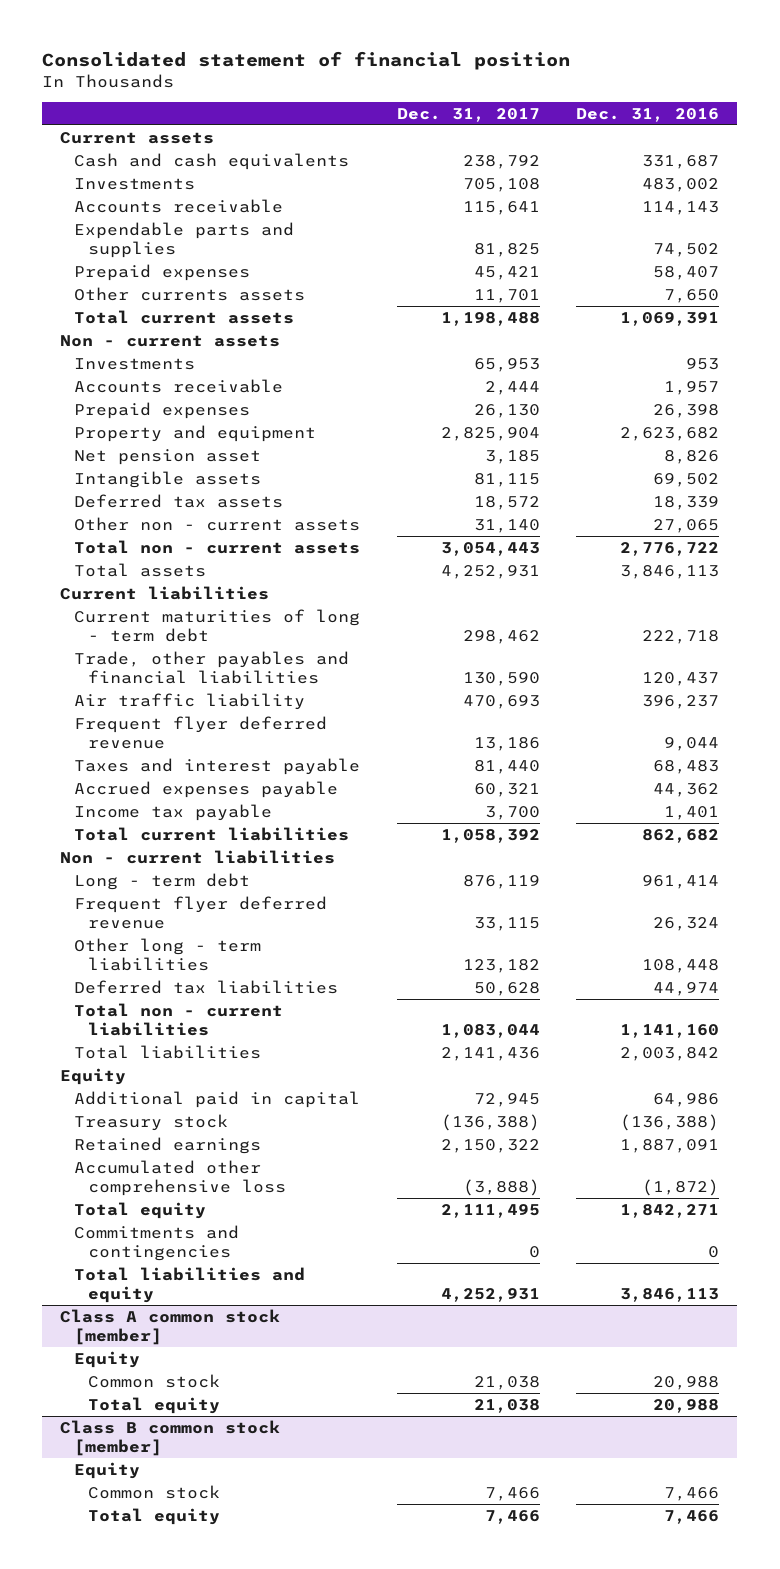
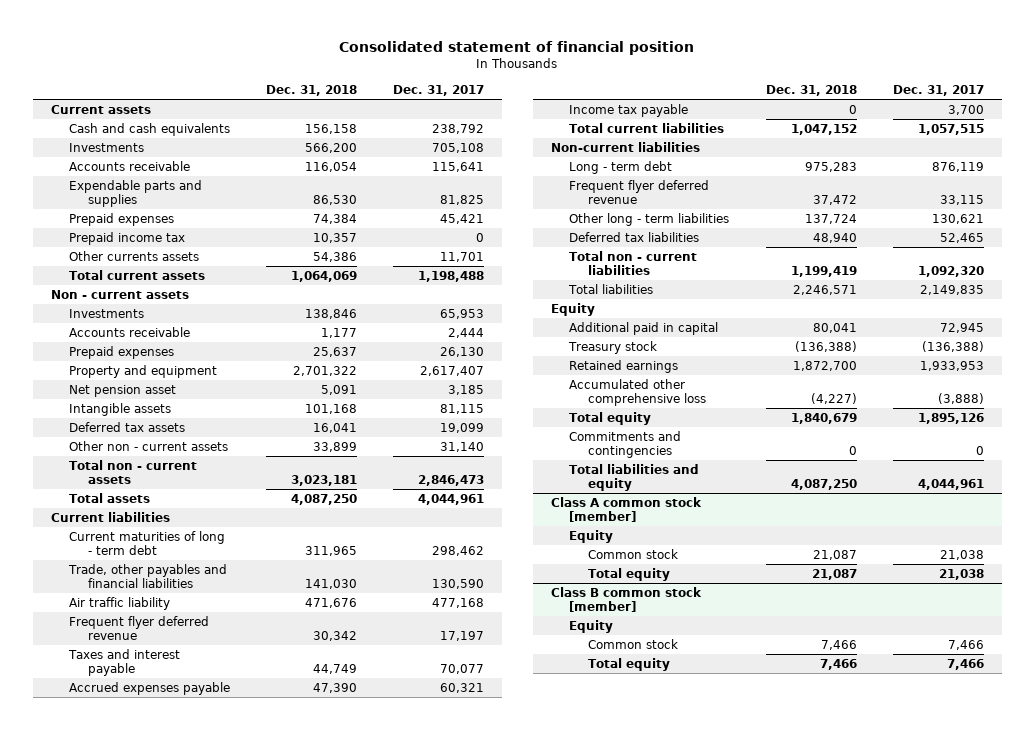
[576,107,720,122] Dec. 31, 2016 -> none
none -> [266,85,358,97] Dec. 31, 2018
none -> [69,231,186,245] Prepaid income tax
[440,426,540,441] 2,825,904 -> [420,365,485,376] 2,617,407
[473,495,540,510] 18,572 -> [440,422,485,433] 19,099
[440,541,540,556] 3,054,443 -> [418,474,485,486] 2,846,473
[440,564,540,579] 4,252,931 -> [418,493,485,505] 4,044,961
[462,694,540,709] 470,693 -> [432,597,485,608] 477,168
[473,736,540,751] 13,186 -> [440,630,485,641] 17,197
[473,759,540,774] 81,440 -> [440,663,485,674] 70,077
[440,828,540,843] 1,058,392 -> [918,123,985,135] 1,057,515
[60,849,336,864] Non - current liabilities -> [550,141,700,152] Non-current liabilities
[462,958,540,973] 123,182 -> [932,213,985,224] 130,621
[473,981,540,996] 50,628 -> [940,232,985,243] 52,465
[440,1023,540,1038] 1,083,044 -> [918,265,985,277] 1,092,320
[440,1046,540,1061] 2,141,436 -> [920,284,985,295] 2,149,835
[440,1138,540,1153] 2,150,322 -> [920,360,985,371] 1,933,953
[440,1203,540,1218] 2,111,495 -> [918,412,985,424] 1,895,126
[440,1287,540,1302] 4,252,931 -> [918,478,985,490] 4,044,961

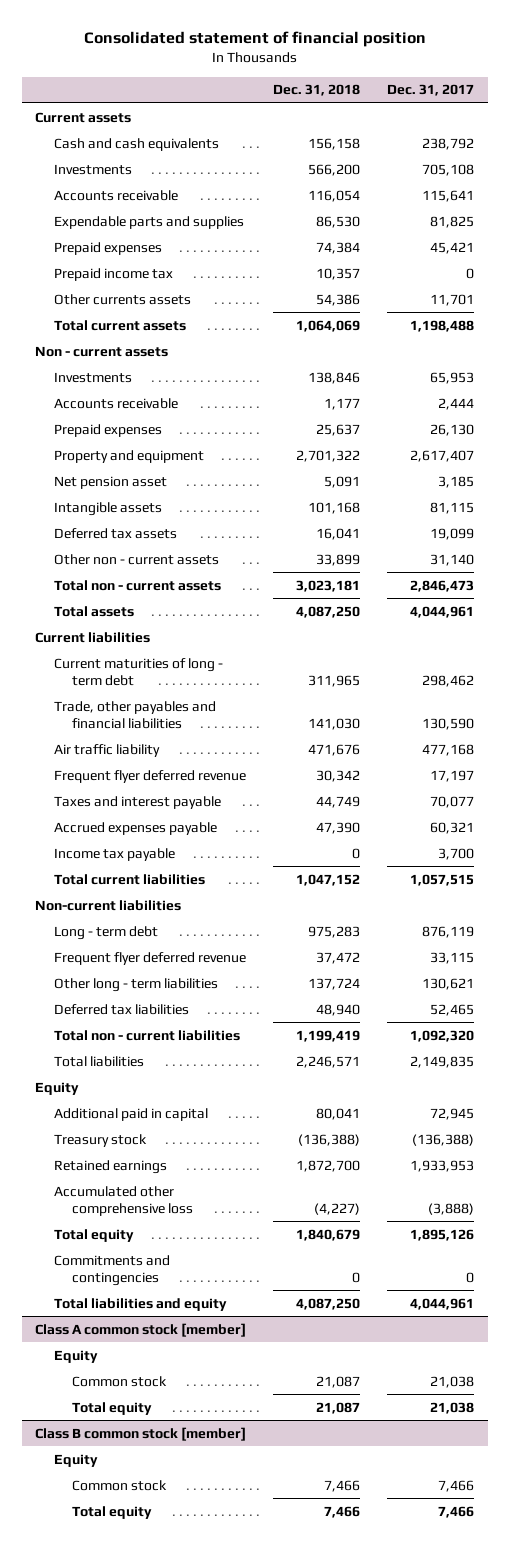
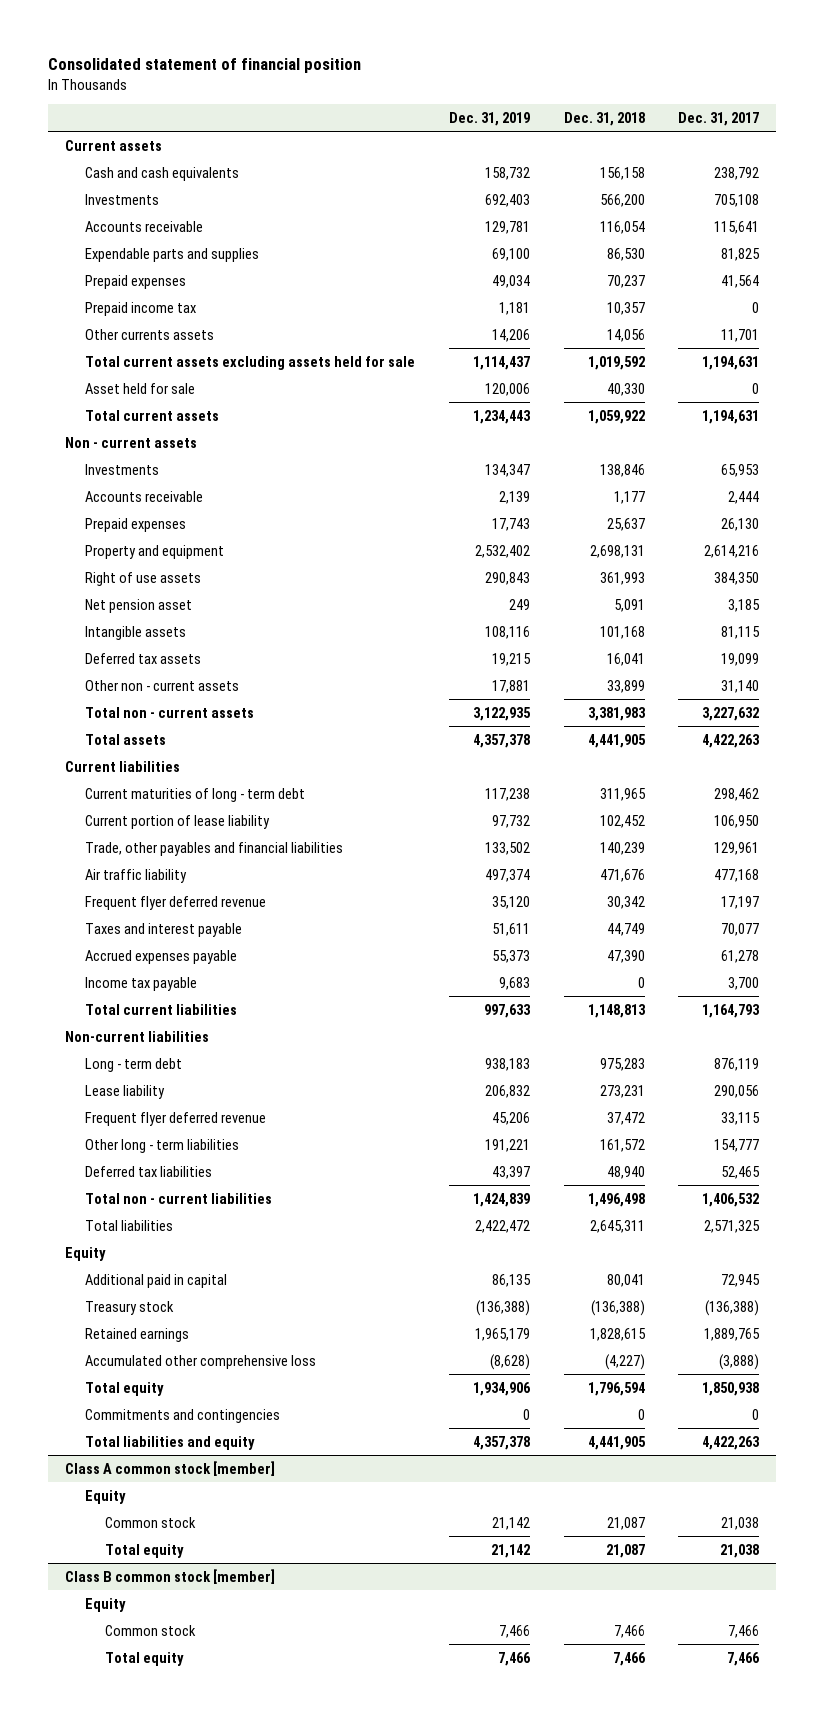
none -> [448,111,530,126] Dec. 31, 2019
[316,241,361,254] 74,384 -> [606,274,645,288] 70,237
[430,241,475,254] 45,421 -> [721,274,760,288] 41,564
[316,293,361,306] 54,386 -> [606,328,645,342] 14,056
none -> [84,355,415,370] Total current assets excluding assets held for sale
none -> [84,382,195,394] Asset held for sale
[296,319,361,332] 1,064,069 -> [587,409,645,424] 1,059,922
[410,319,475,332] 1,198,488 -> [702,409,760,424] 1,194,631
[296,449,361,462] 2,701,322 -> [589,544,645,558] 2,698,131
[410,449,475,462] 2,617,407 -> [704,544,760,558] 2,614,216
none -> [84,571,201,586] Right of use assets
[296,579,361,592] 3,023,181 -> [587,706,646,721] 3,381,983
[410,579,475,592] 2,846,473 -> [702,706,760,721] 3,227,632
[296,605,361,618] 4,087,250 -> [587,733,646,748] 4,441,905
[410,605,475,618] 4,044,961 -> [702,733,761,748] 4,422,263
none -> [84,814,270,829] Current portion of lease liability
[308,717,361,730] 141,030 -> [599,841,645,855] 140,239
[422,717,475,730] 130,590 -> [714,841,760,855] 129,961
[430,821,475,834] 60,321 -> [721,949,760,963] 61,278
[296,873,361,886] 1,047,152 -> [587,1003,646,1018] 1,148,813
[410,873,475,886] 1,057,515 -> [702,1003,761,1018] 1,164,793
none -> [84,1084,165,1099] Lease liability
[308,977,361,990] 137,724 -> [599,1138,645,1152] 161,572
[422,977,475,990] 130,621 -> [714,1138,760,1152] 154,777
[296,1029,361,1042] 1,199,419 -> [587,1192,645,1207] 1,496,498
[410,1029,475,1042] 1,092,320 -> [702,1192,760,1207] 1,406,532
[296,1055,361,1068] 2,246,571 -> [589,1219,645,1233] 2,645,311
[410,1055,475,1068] 2,149,835 -> [704,1219,761,1233] 2,571,325
[296,1159,361,1172] 1,872,700 -> [589,1327,646,1341] 1,828,615
[410,1159,475,1172] 1,933,953 -> [704,1327,761,1341] 1,889,765
[296,1228,361,1241] 1,840,679 -> [587,1381,645,1396] 1,796,594
[410,1228,475,1241] 1,895,126 -> [702,1381,760,1396] 1,850,938
[296,1297,361,1310] 4,087,250 -> [587,1435,646,1450] 4,441,905
[410,1297,475,1310] 4,044,961 -> [702,1435,761,1450] 4,422,263

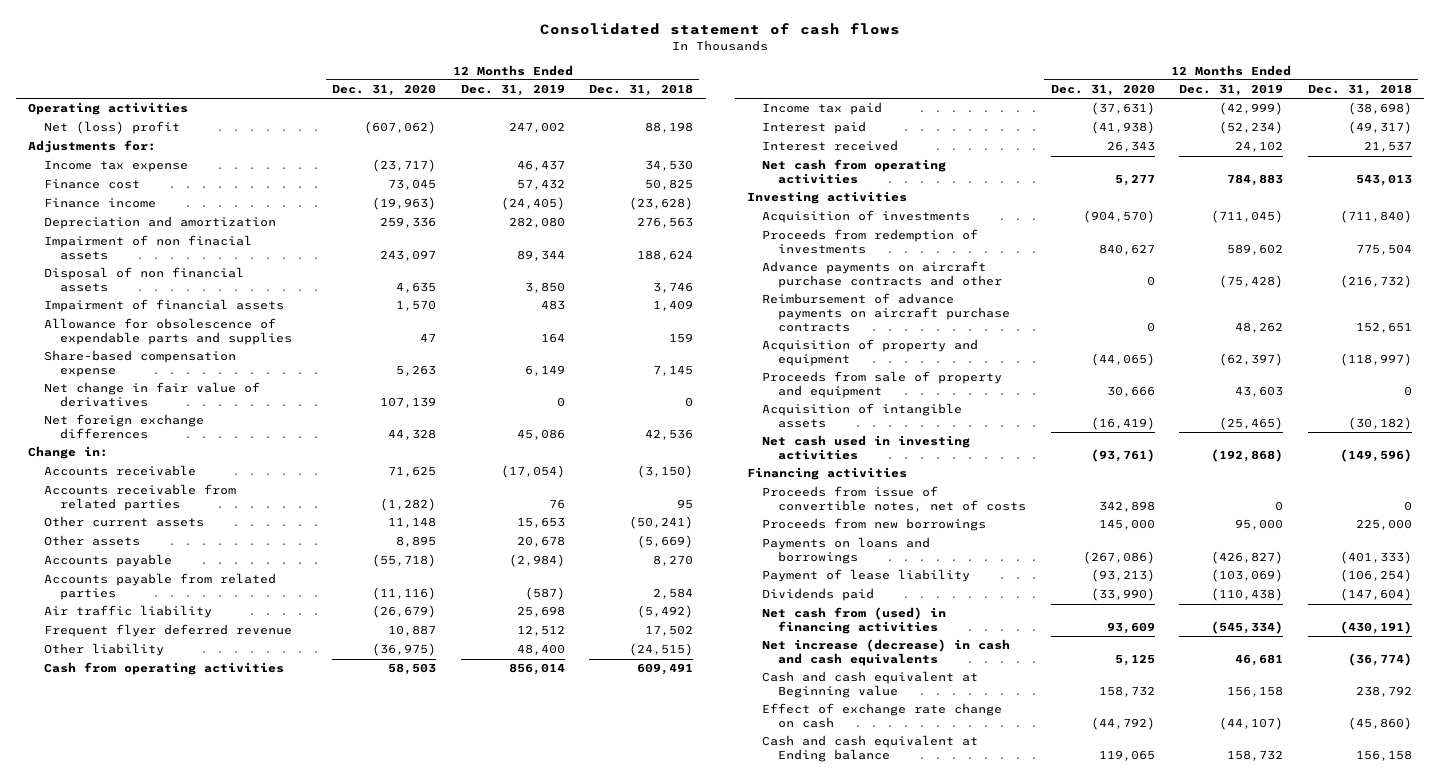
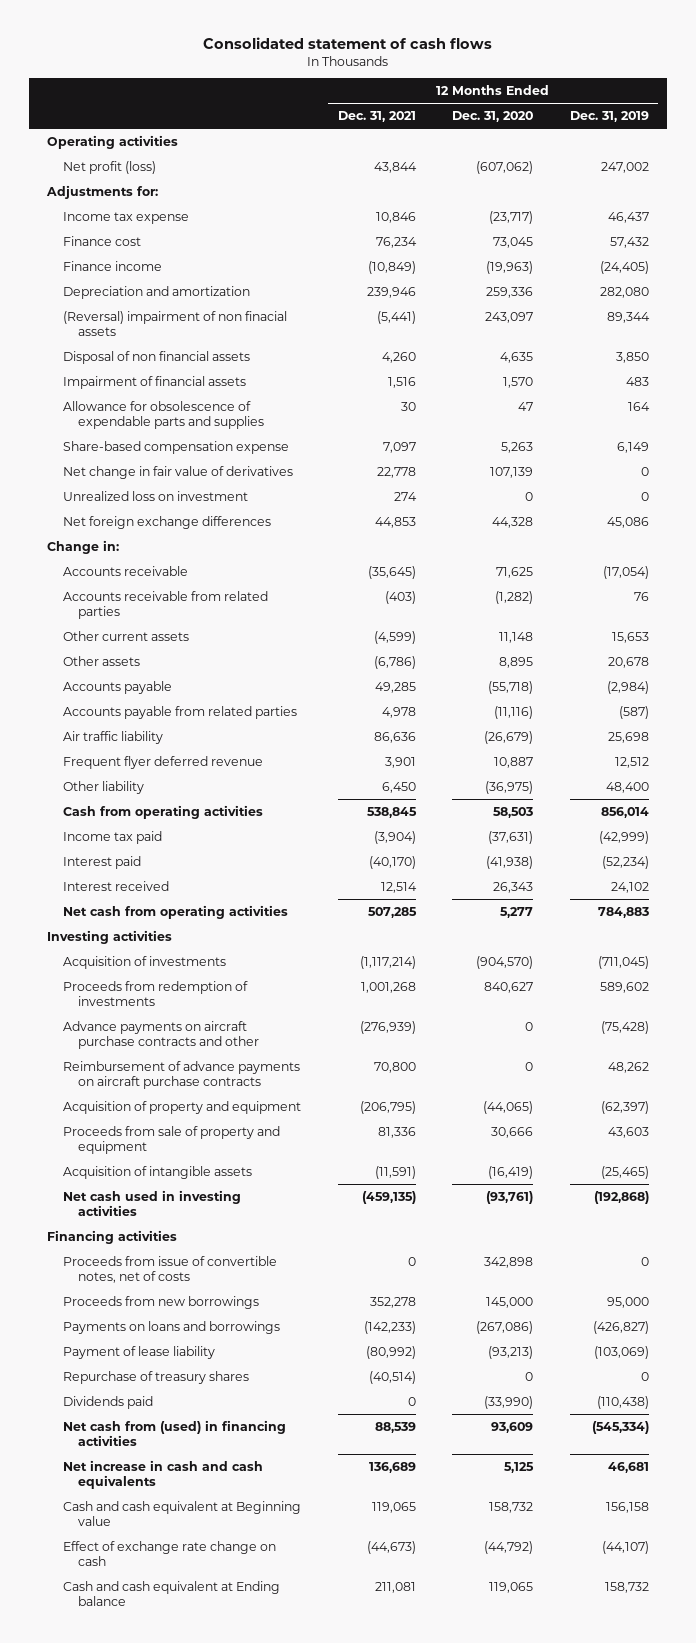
[589,84,694,97] Dec. 31, 2018 -> none
none -> [337,110,416,122] Dec. 31, 2021
[44,121,181,135] Net (loss) profit -> [62,160,156,174] Net profit (loss)
[44,235,253,260] Impairment of non finacial assets -> [62,310,287,337] (Reversal) impairment of non finacial assets
none -> [62,490,248,501] Unrealized loss on investment
none -> [62,1370,249,1384] Repurchase of treasury shares
[762,639,1011,666] Net increase (decrease) in cash and cash equivalents -> [62,1459,263,1490] Net increase in cash and cash equivalents

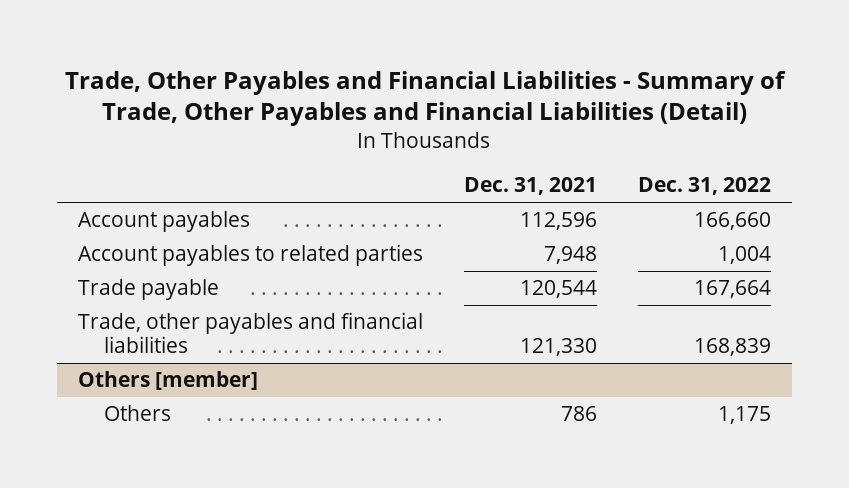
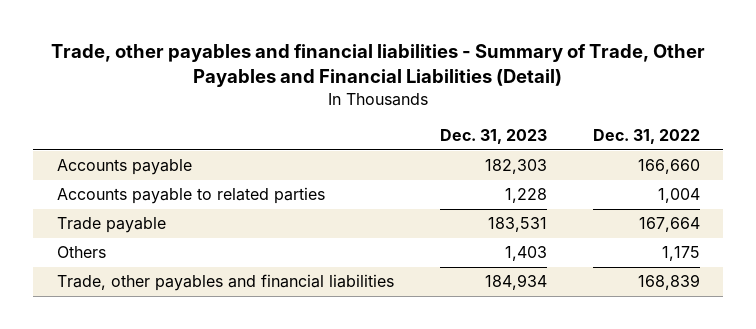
[65,70,787,127] Trade, Other Payables and Financial Liabilities - Summary of Trade, Other Payables and Financial Liabilities (Detail) -> [51,44,706,88] Trade, other payables and financial liabilities - Summary of Trade, Other Payables and Financial Liabilities (Detail)
[463,177,597,196] Dec. 31, 2021 -> none
none -> [439,129,547,145] Dec. 31, 2023
[77,211,250,233] Account payables -> [56,159,192,176] Accounts payable
[77,244,423,267] Account payables to related parties -> [56,187,325,205] Accounts payable to related parties
[77,371,258,391] Others [member] -> none
[77,312,423,354] Trade, other payables and financial liabilities -> [56,274,394,292] Trade, other payables and financial liabilities

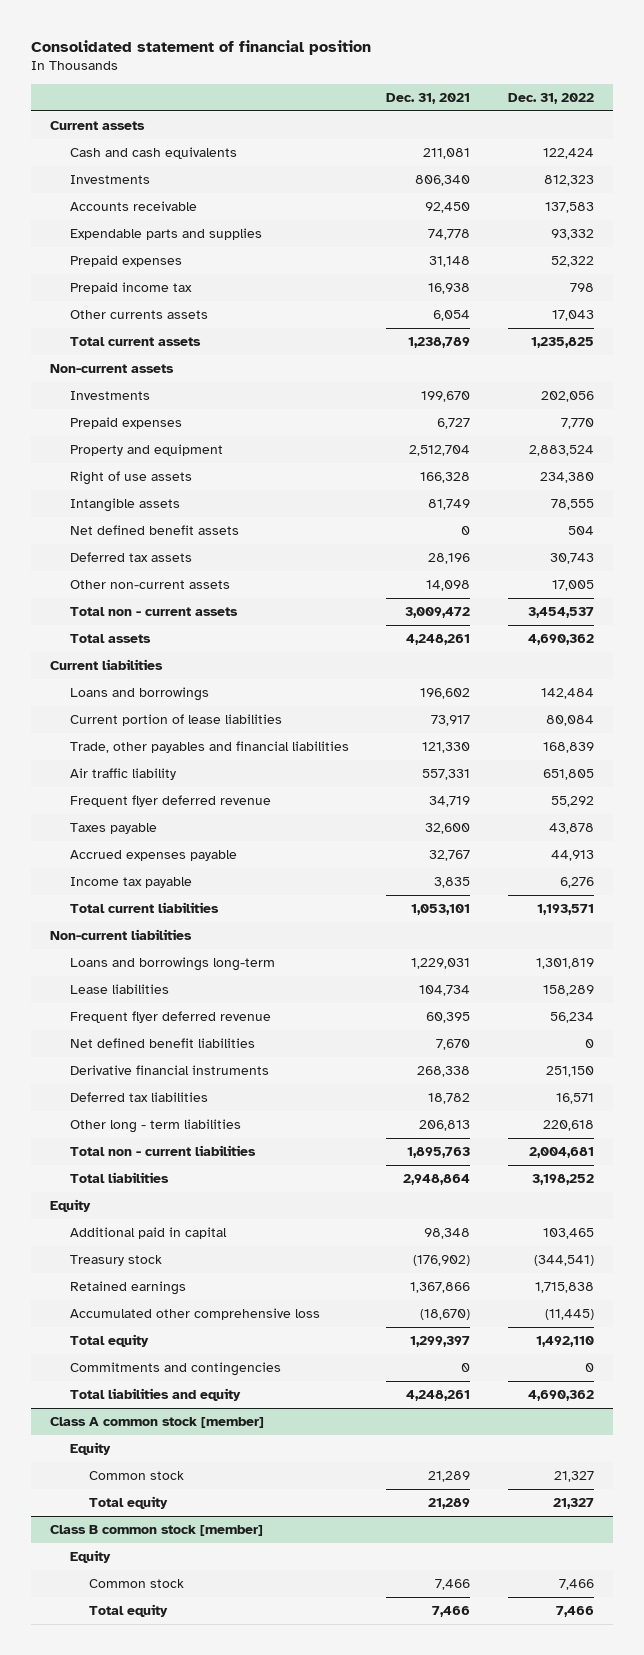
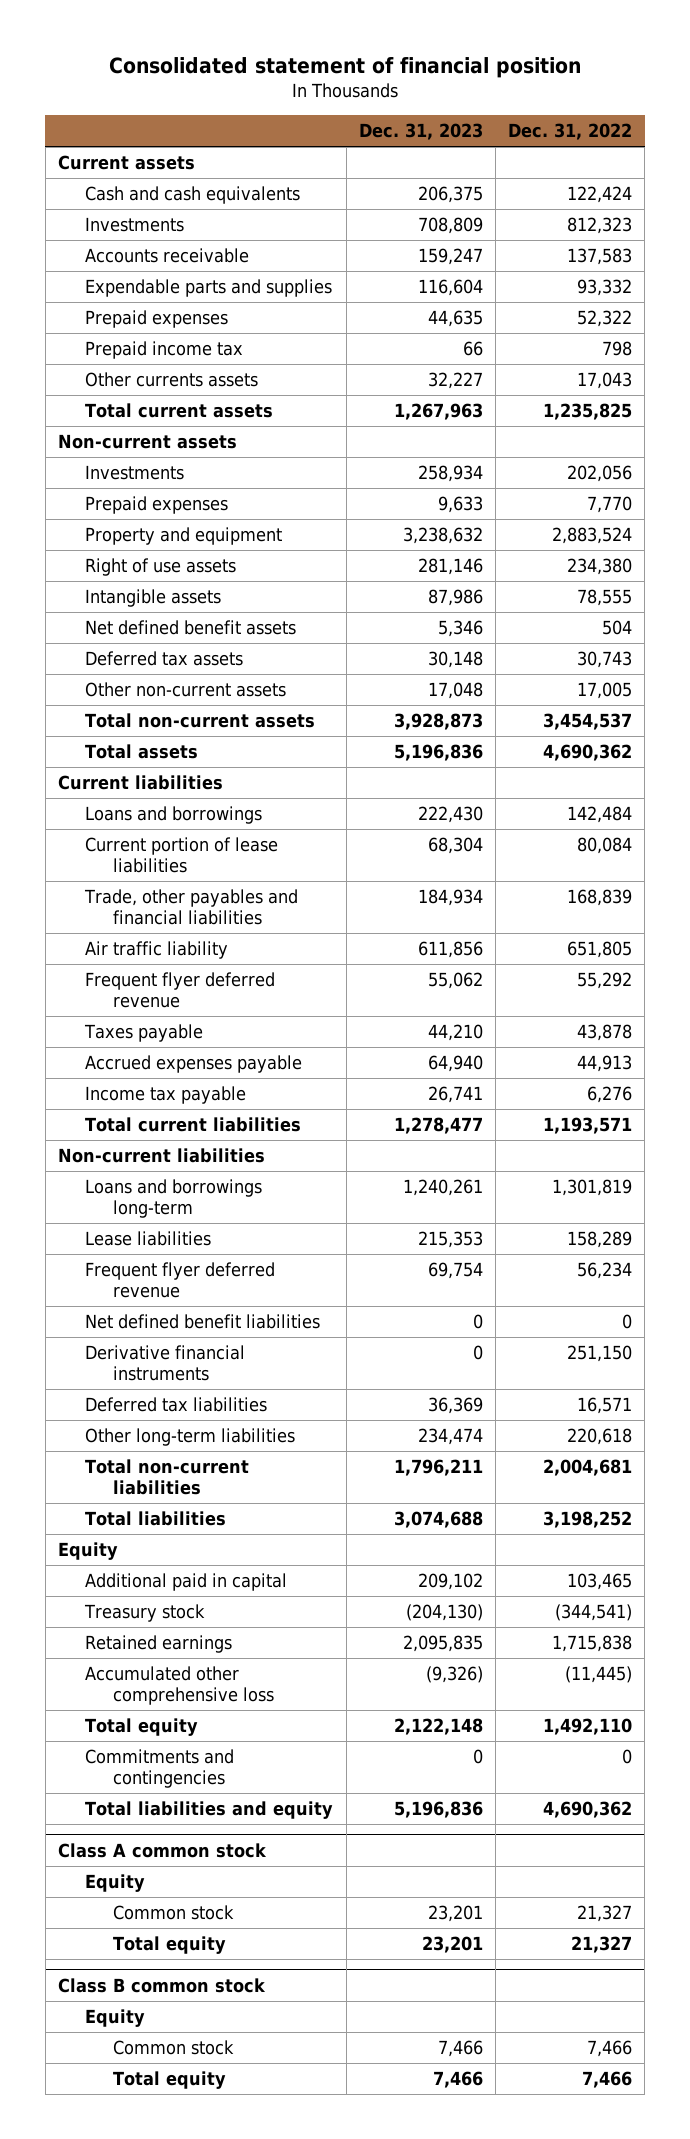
[386,93,471,105] Dec. 31, 2021 -> none
none -> [358,123,483,141] Dec. 31, 2023
[69,607,238,617] Total non - current assets -> [85,713,316,729] Total non-current assets
[69,1119,241,1134] Other long - term liabilities -> [85,1428,296,1447] Other long-term liabilities
[69,1145,256,1157] Total non - current liabilities -> [85,1459,250,1496] Total non-current liabilities
[49,1417,264,1429] Class A common stock [member] -> [57,1842,267,1858] Class A common stock
[49,1525,263,1537] Class B common stock [member] -> [57,1977,266,1993] Class B common stock

